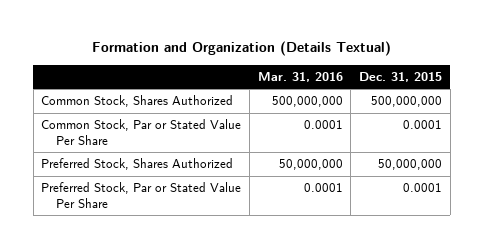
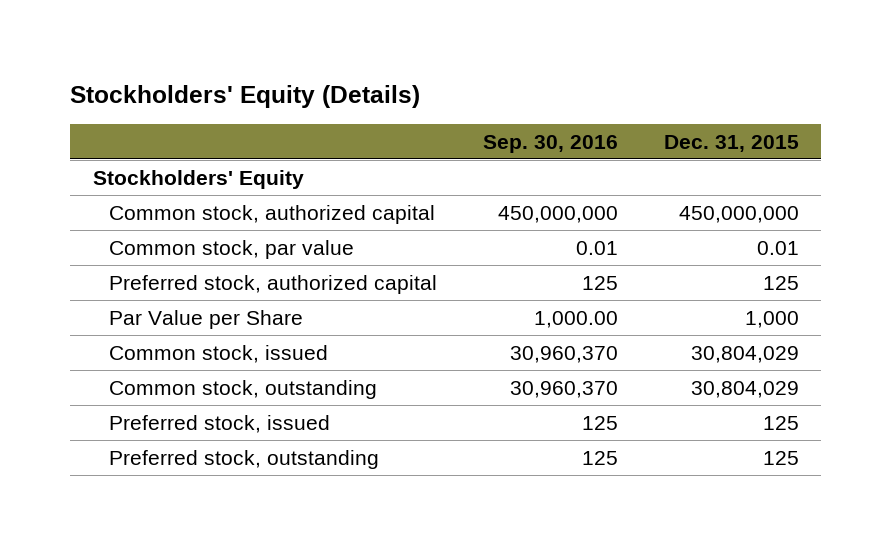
[91,41,391,57] Formation and Organization (Details Textual) -> [70,85,421,109] Stockholders' Equity (Details)
[257,71,343,82] Mar. 31, 2016 -> none
none -> [482,134,618,153] Sep. 30, 2016
none -> [93,169,305,189] Stockholders' Equity
[41,95,234,108] Common Stock, Shares Authorized -> [109,204,436,224] Common stock, authorized capital
[371,96,443,108] 500,000,000 -> [678,205,799,223] 450,000,000
[41,119,242,145] Common Stock, Par or Stated Value Per Share -> [109,239,355,259] Common stock, par value
[403,120,443,130] 0.0001 -> [756,240,799,255] 0.01
[41,158,234,171] Preferred Stock, Shares Authorized -> [109,274,438,294] Preferred stock, authorized capital
[378,159,443,171] 50,000,000 -> [762,275,799,290] 125
[41,182,242,208] Preferred Stock, Par or Stated Value Per Share -> [109,309,304,329] Par Value per Share
[403,183,443,193] 0.0001 -> [744,310,799,328] 1,000
none -> [109,344,329,363] Common stock, issued
none -> [109,379,378,399] Common stock, outstanding
none -> [109,414,331,433] Preferred stock, issued
none -> [109,449,380,469] Preferred stock, outstanding

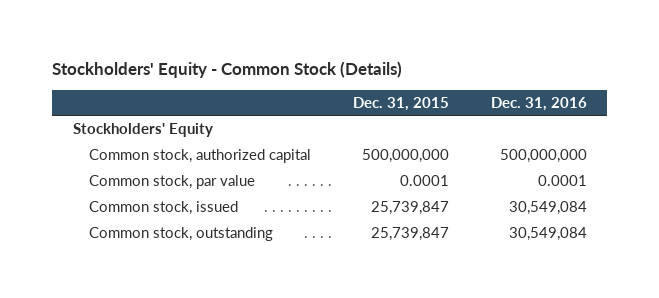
[70,85,421,109] Stockholders' Equity (Details) -> [51,60,402,78] Stockholders' Equity - Common Stock (Details)
[482,134,618,153] Sep. 30, 2016 -> none
none -> [490,96,587,111] Dec. 31, 2016
[109,274,438,294] Preferred stock, authorized capital -> none
[109,309,304,329] Par Value per Share -> none
[109,414,331,433] Preferred stock, issued -> none
[109,449,380,469] Preferred stock, outstanding -> none
[678,205,799,223] 450,000,000 -> [361,149,449,164] 500,000,000
[756,240,799,255] 0.01 -> [399,175,449,187] 0.0001
[690,345,799,363] 30,804,029 -> [370,201,449,216] 25,739,847
[690,380,799,398] 30,804,029 -> [370,227,449,242] 25,739,847

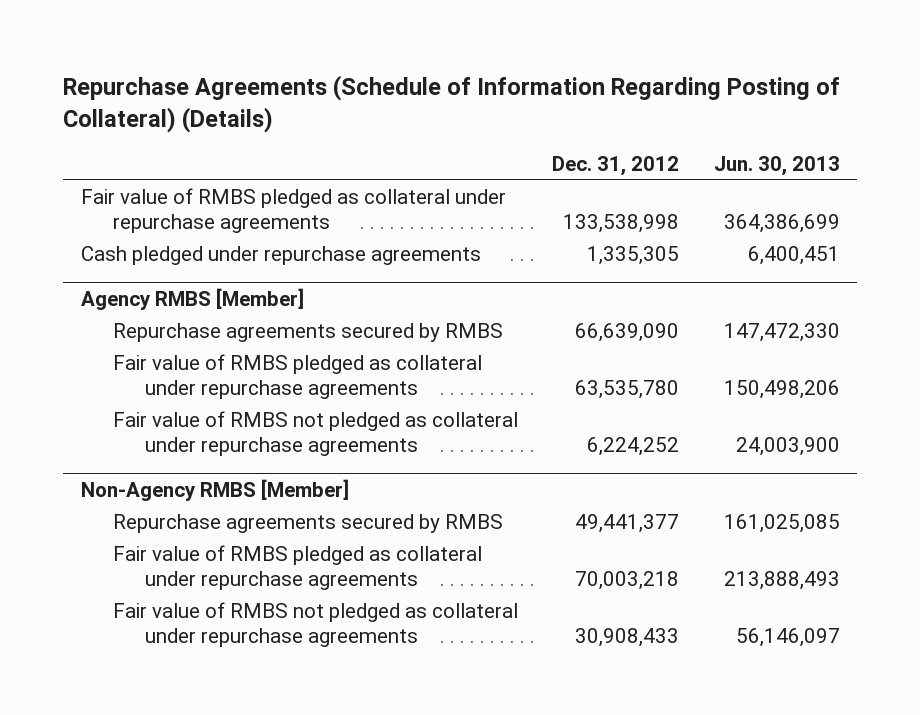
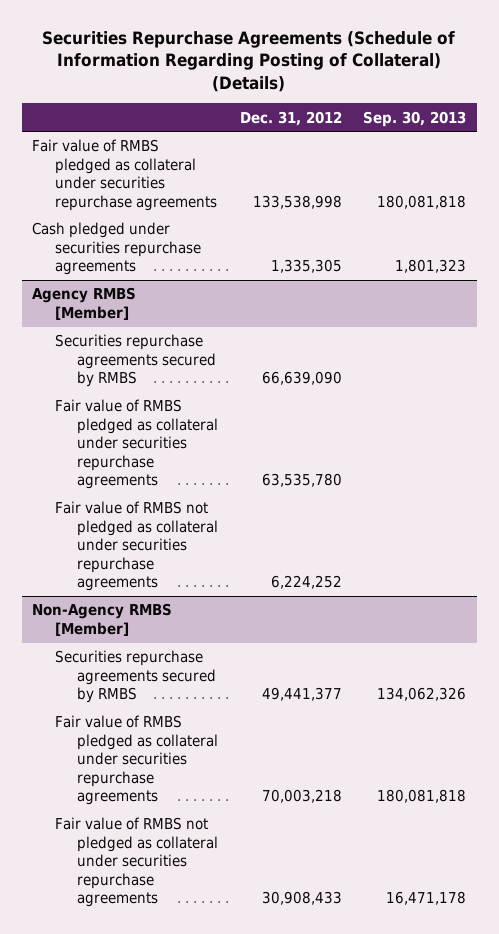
[63,75,841,133] Repurchase Agreements (Schedule of Information Regarding Posting of Collateral) (Details) -> [42,31,456,92] Securities Repurchase Agreements (Schedule of Information Regarding Posting of Collateral) (Details)
[713,155,840,176] Jun. 30, 2013 -> none
none -> [363,110,467,127] Sep. 30, 2013
[80,188,506,233] Fair value of RMBS pledged as collateral under repurchase agreements -> [32,139,217,211] Fair value of RMBS pledged as collateral under securities repurchase agreements
[80,246,481,266] Cash pledged under repurchase agreements -> [32,222,201,276] Cash pledged under securities repurchase agreements
[112,323,503,343] Repurchase agreements secured by RMBS -> [54,334,217,388] Securities repurchase agreements secured by RMBS
[112,354,482,399] Fair value of RMBS pledged as collateral under repurchase agreements -> [54,399,219,489] Fair value of RMBS pledged as collateral under securities repurchase agreements
[112,411,518,456] Fair value of RMBS not pledged as collateral under repurchase agreements -> [54,501,219,591] Fair value of RMBS not pledged as collateral under securities repurchase agreements
[112,514,503,534] Repurchase agreements secured by RMBS -> [54,650,217,704] Securities repurchase agreements secured by RMBS
[112,545,482,590] Fair value of RMBS pledged as collateral under repurchase agreements -> [54,715,219,805] Fair value of RMBS pledged as collateral under securities repurchase agreements
[112,602,518,647] Fair value of RMBS not pledged as collateral under repurchase agreements -> [54,817,219,907] Fair value of RMBS not pledged as collateral under securities repurchase agreements

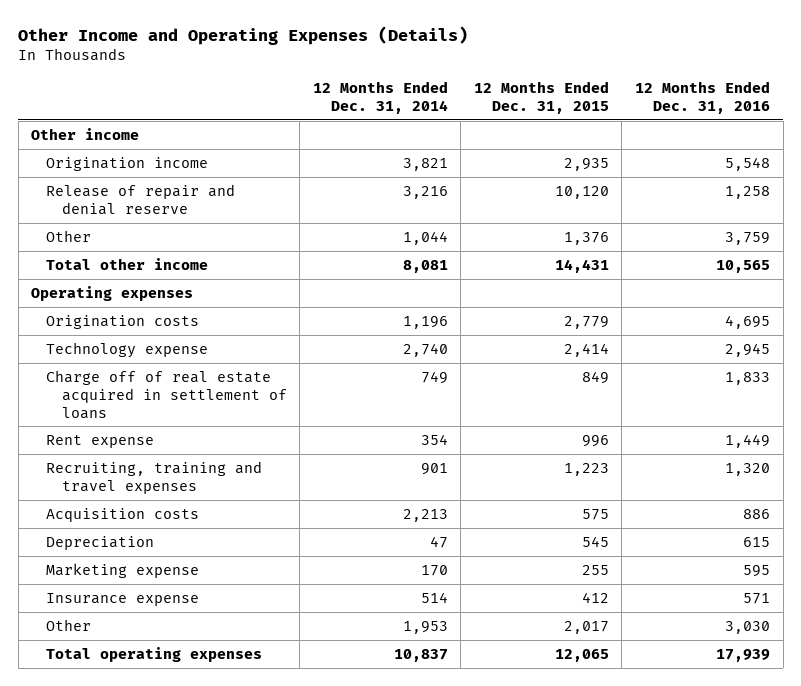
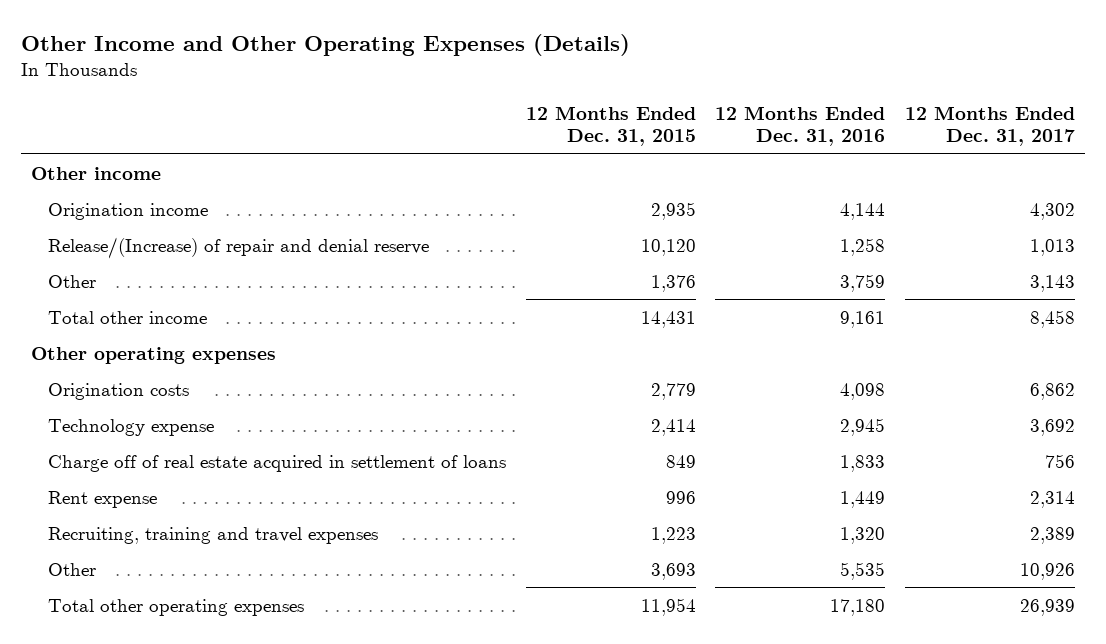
[18,25,469,45] Other Income and Operating Expenses (Details) -> [21,33,631,56] Other Income and Other Operating Expenses (Details)
[312,81,448,114] 12 Months Ended Dec. 31, 2014 -> none
none -> [904,105,1075,147] 12 Months Ended Dec. 31, 2017
[725,156,771,171] 5,548 -> [840,202,886,220] 4,144
[46,183,236,215] Release of repair and denial reserve -> [48,236,430,259] Release/(Increase) of repair and denial reserve
[716,259,771,273] 10,565 -> [840,310,886,328] 9,161
[31,285,194,301] Operating expenses -> [30,346,276,364] Other operating expenses
[725,314,771,329] 4,695 -> [840,382,886,400] 4,098
[46,507,200,522] Acquisition costs -> none
[46,535,155,550] Depreciation -> none
[46,562,200,578] Marketing expense -> none
[46,592,200,606] Insurance expense -> none
[563,620,609,634] 2,017 -> [650,562,696,580] 3,693
[725,620,771,634] 3,030 -> [840,561,886,580] 5,535
[46,646,263,662] Total operating expenses -> [48,598,305,616] Total other operating expenses
[554,648,609,662] 12,065 -> [640,597,696,616] 11,954
[716,648,771,662] 17,939 -> [830,598,886,616] 17,180

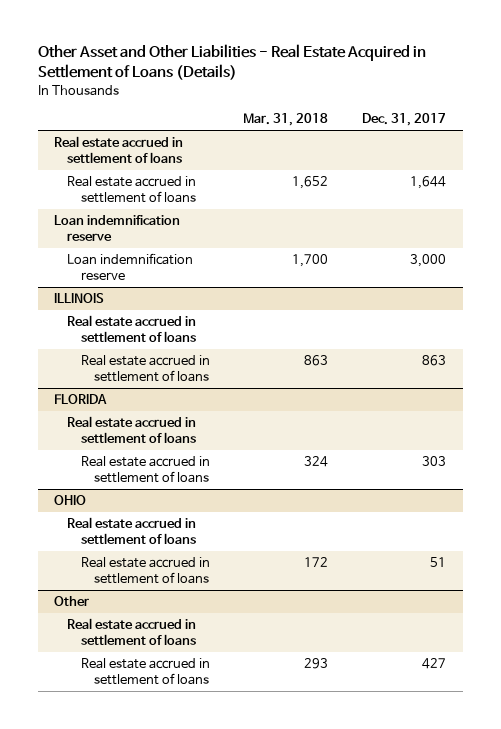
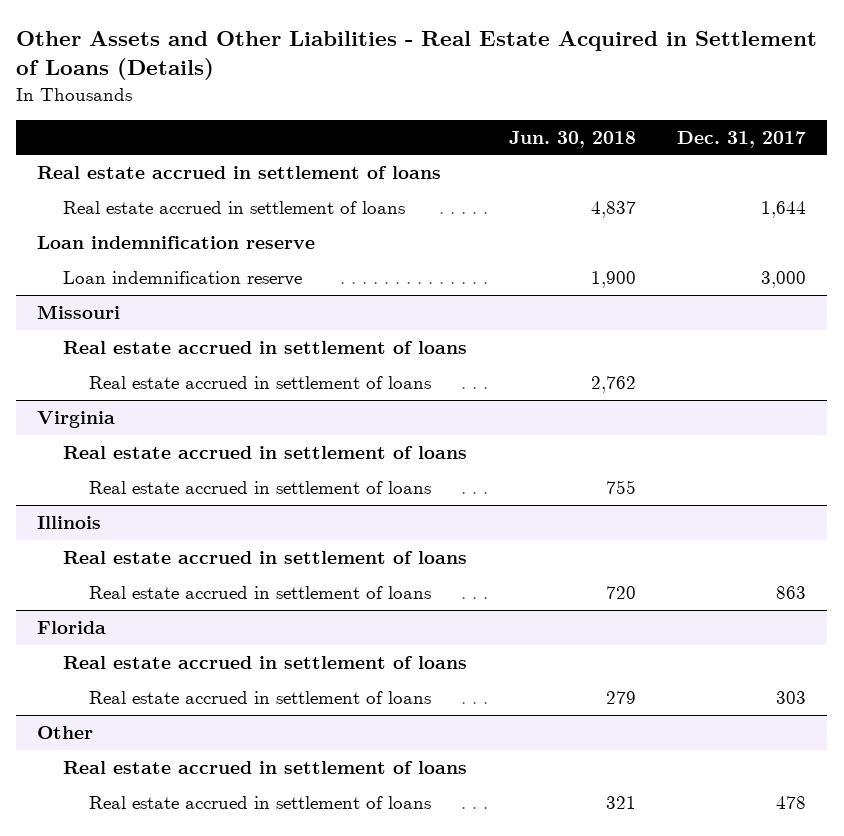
[37,44,426,81] Other Asset and Other Liabilities - Real Estate Acquired in Settlement of Loans (Details) -> [16,30,818,81] Other Assets and Other Liabilities - Real Estate Acquired in Settlement of Loans (Details)
[243,113,329,127] Mar. 31, 2018 -> none
none -> [508,130,636,148] Jun. 30, 2018
[54,293,105,304] ILLINOIS -> none
none -> [37,304,121,319] Missouri
none -> [88,375,431,389] Real estate accrued in settlement of loans
none -> [37,410,116,428] Virginia
none -> [62,445,467,459] Real estate accrued in settlement of loans
none -> [88,480,431,494] Real estate accrued in settlement of loans
none -> [37,515,102,529] Illinois
none -> [62,550,467,564] Real estate accrued in settlement of loans
[54,394,108,405] FLORIDA -> [37,620,107,634] Florida
[54,495,87,506] OHIO -> none
[67,517,197,545] Real estate accrued in settlement of loans -> none
[80,557,210,585] Real estate accrued in settlement of loans -> none
[422,658,447,670] 427 -> [776,795,807,809] 478

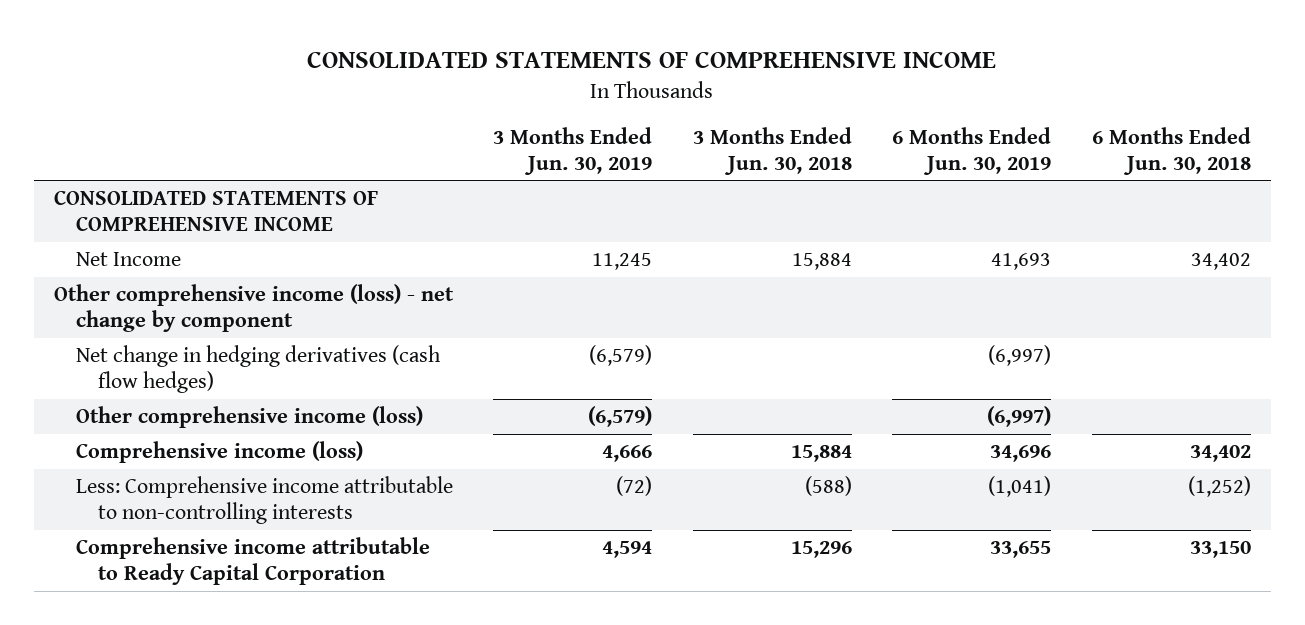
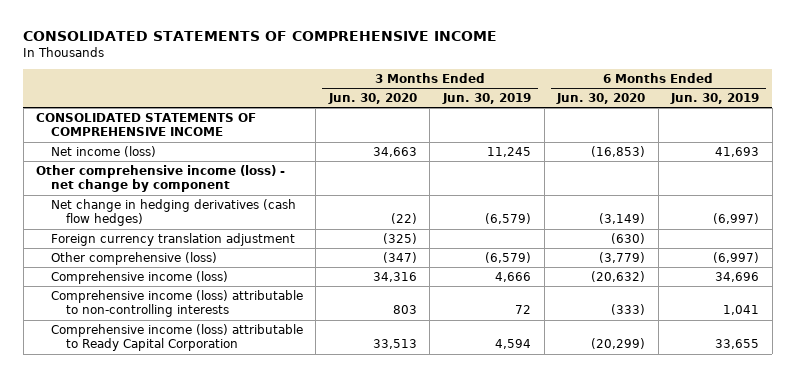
[692,127,852,175] 3 Months Ended Jun. 30, 2018 -> none
[1092,127,1252,175] 6 Months Ended Jun. 30, 2018 -> none
none -> [327,93,417,105] Jun. 30, 2020
none -> [556,93,646,105] Jun. 30, 2020
[75,252,181,267] Net Income -> [50,145,156,157] Net income (loss)
none -> [50,232,295,246] Foreign currency translation adjustment
[75,406,423,429] Other comprehensive income (loss) -> [50,251,217,265] Other comprehensive (loss)
[75,476,453,524] Less: Comprehensive income attributable to non-controlling interests -> [50,289,303,318] Comprehensive income (loss) attributable to non-controlling interests
[616,476,653,497] (72) -> [515,305,532,315] 72
[988,476,1052,498] (1,041) -> [723,305,760,316] 1,041
[75,537,430,585] Comprehensive income attributable to Ready Capital Corporation -> [50,323,303,352] Comprehensive income (loss) attributable to Ready Capital Corporation

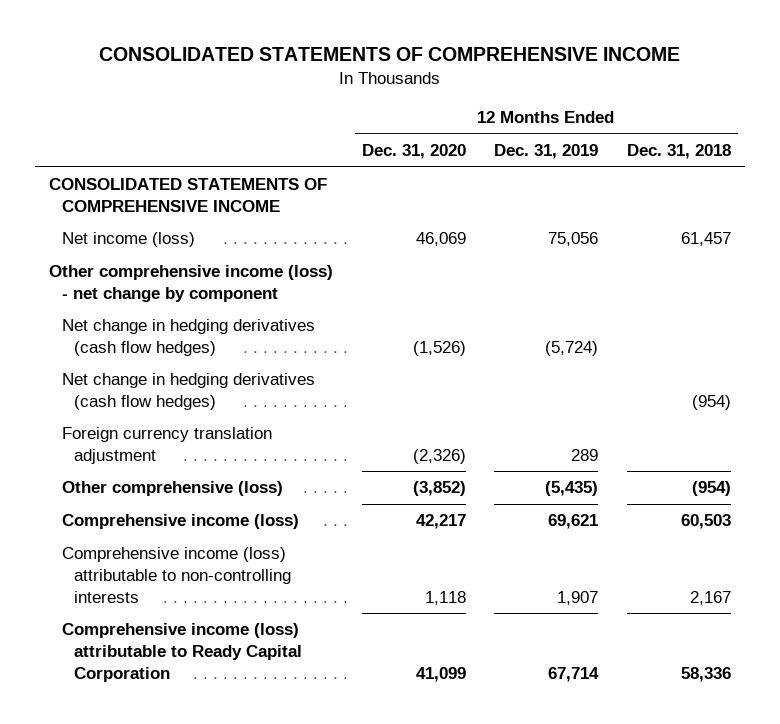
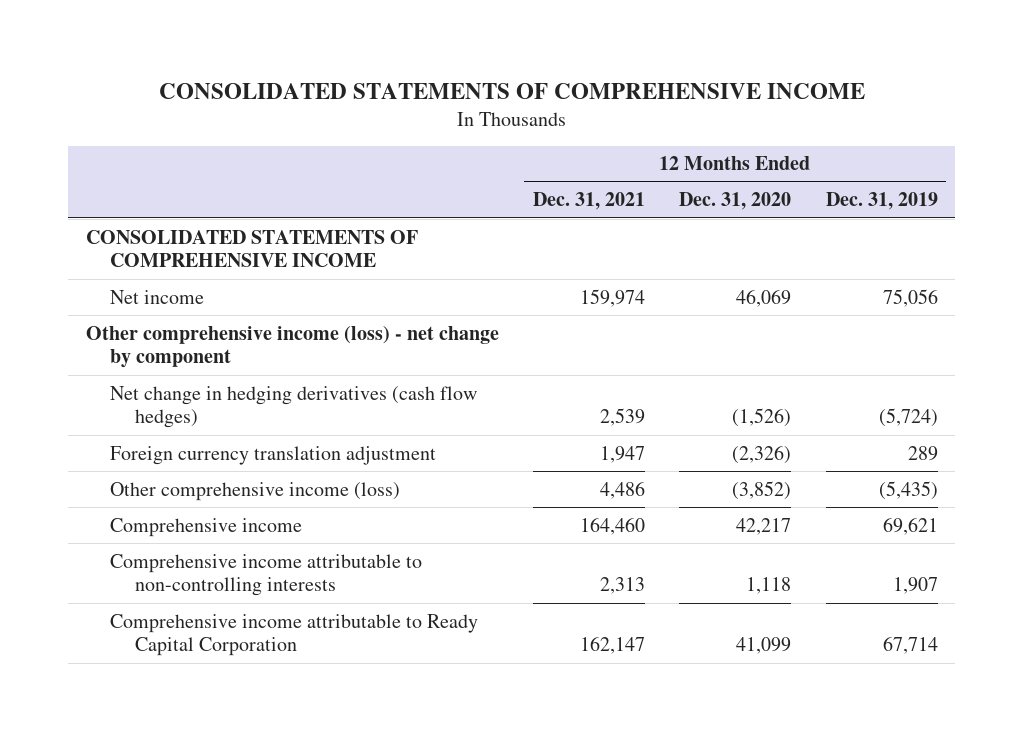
[626,144,731,160] Dec. 31, 2018 -> none
none -> [532,192,645,211] Dec. 31, 2021
[61,232,195,248] Net income (loss) -> [110,289,205,304] Net income
[61,373,315,410] Net change in hedging derivatives (cash flow hedges) -> none
[61,481,283,497] Other comprehensive (loss) -> [110,481,401,501] Other comprehensive income (loss)
[61,514,299,530] Comprehensive income (loss) -> [110,517,303,537] Comprehensive income
[61,547,292,603] Comprehensive income (loss) attributable to non-controlling interests -> [110,553,423,597] Comprehensive income attributable to non-controlling interests
[61,623,303,682] Comprehensive income (loss) attributable to Ready Capital Corporation -> [110,613,479,657] Comprehensive income attributable to Ready Capital Corporation

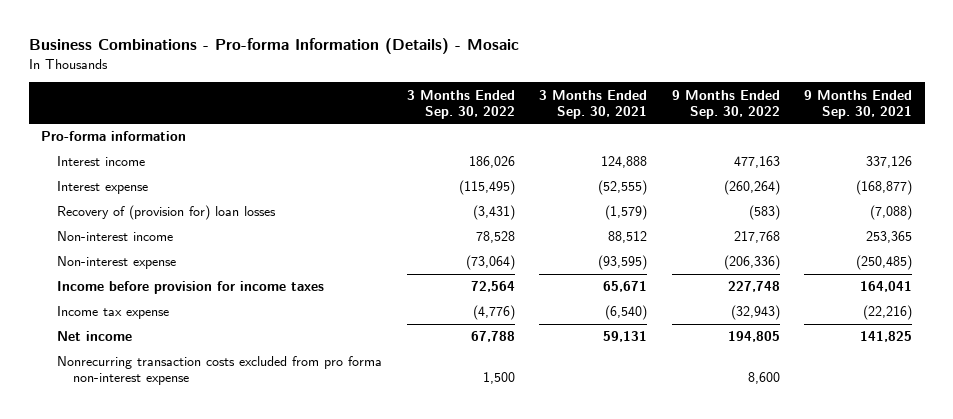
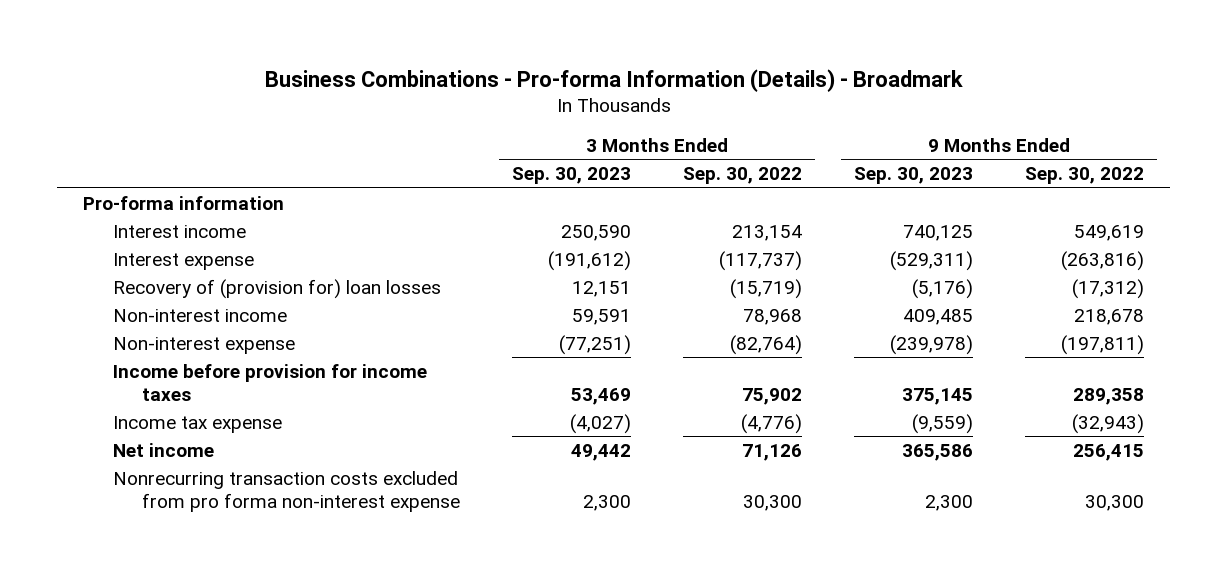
[28,38,519,55] Business Combinations - Pro-forma Information (Details) - Mosaic -> [264,68,963,92] Business Combinations - Pro-forma Information (Details) - Broadmark
[539,89,648,119] 3 Months Ended Sep. 30, 2021 -> none
[804,89,913,119] 9 Months Ended Sep. 30, 2021 -> none
none -> [512,167,632,185] Sep. 30, 2023
none -> [853,167,973,185] Sep. 30, 2023
[468,156,515,169] 186,026 -> [732,224,803,241] 213,154
[733,156,780,169] 477,163 -> [1073,224,1144,241] 549,619
[458,180,515,196] (115,495) -> [719,250,803,271] (117,737)
[723,180,780,196] (260,264) -> [1060,250,1144,271] (263,816)
[472,205,515,221] (3,431) -> [730,278,803,299] (15,719)
[748,205,780,221] (583) -> [1071,278,1144,299] (17,312)
[475,231,515,244] 78,528 -> [743,308,803,325] 78,968
[733,231,780,244] 217,768 -> [1073,308,1144,325] 218,678
[465,255,515,271] (73,064) -> [730,334,803,355] (82,764)
[723,255,780,271] (206,336) -> [1060,334,1144,355] (197,811)
[470,281,515,293] 72,564 -> [742,387,803,405] 75,902
[727,281,780,293] 227,748 -> [1072,387,1144,405] 289,358
[470,331,515,343] 67,788 -> [742,443,803,461] 71,126
[727,331,780,343] 194,805 -> [1072,443,1144,461] 256,415
[482,372,515,385] 1,500 -> [743,494,803,511] 30,300
[747,372,780,385] 8,600 -> [1084,494,1144,511] 30,300

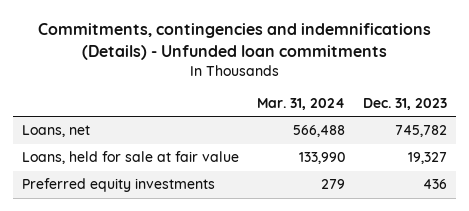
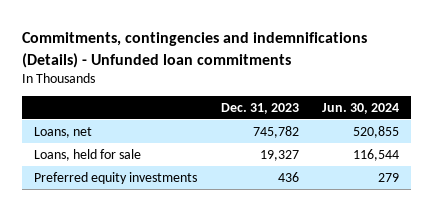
[257,97,346,110] Mar. 31, 2024 -> none
none -> [322,102,400,114] Jun. 30, 2024
[22,151,240,165] Loans, held for sale at fair value -> [34,148,142,161] Loans, held for sale

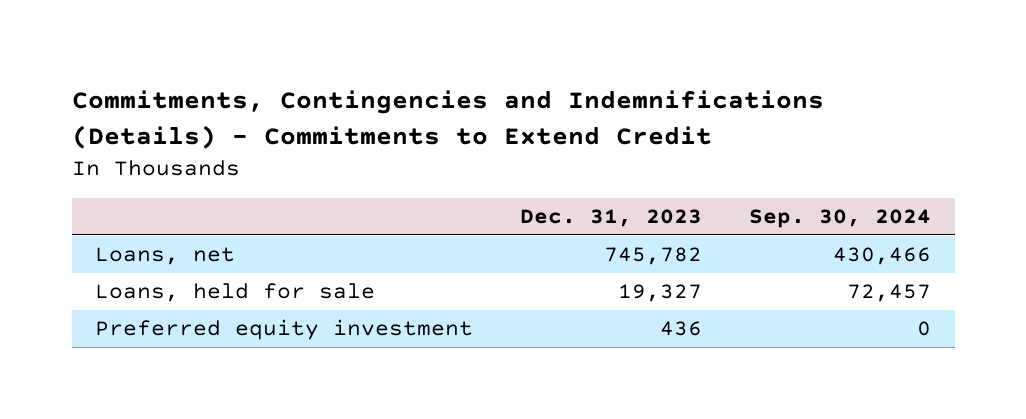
[22,32,368,68] Commitments, contingencies and indemnifications (Details) - Unfunded loan commitments -> [71,89,824,149] Commitments, Contingencies and Indemnifications (Details) - Commitments to Extend Credit
[322,102,400,114] Jun. 30, 2024 -> none
none -> [749,209,932,229] Sep. 30, 2024
[34,171,198,184] Preferred equity investments -> [95,319,474,341] Preferred equity investment

